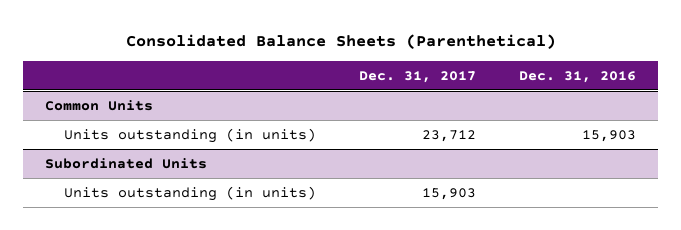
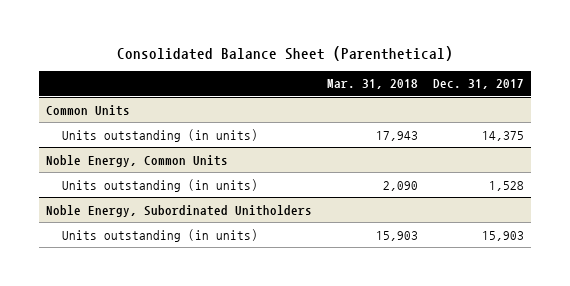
[125,34,556,50] Consolidated Balance Sheets (Parenthetical) -> [117,46,454,62] Consolidated Balance Sheet (Parenthetical)
[519,70,637,83] Dec. 31, 2016 -> none
none -> [327,79,419,90] Mar. 31, 2018
[44,157,207,169] Subordinated Units -> none
[422,129,477,142] 23,712 -> [481,130,524,141] 14,375
none -> [46,154,229,167] Noble Energy, Common Units
none -> [62,178,259,192] Units outstanding (in units)
none -> [46,204,313,217] Noble Energy, Subordinated Unitholders

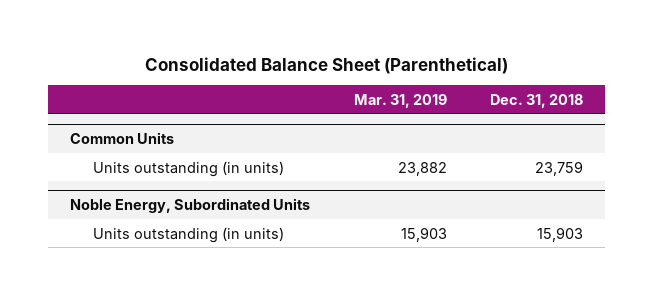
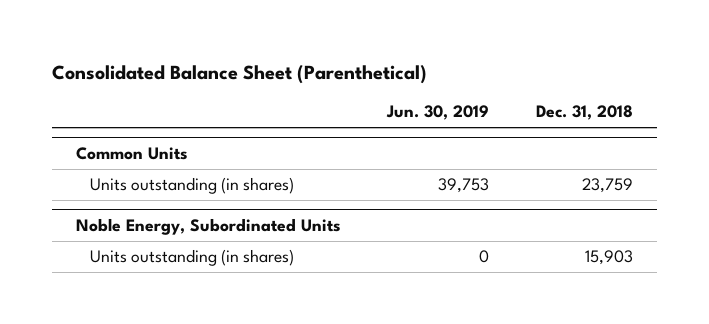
[353,93,447,108] Mar. 31, 2019 -> none
none -> [386,105,490,121] Jun. 30, 2019
[92,160,284,177] Units outstanding (in units) -> [90,177,295,195] Units outstanding (in shares)
[92,226,284,243] Units outstanding (in units) -> [90,249,295,267] Units outstanding (in shares)

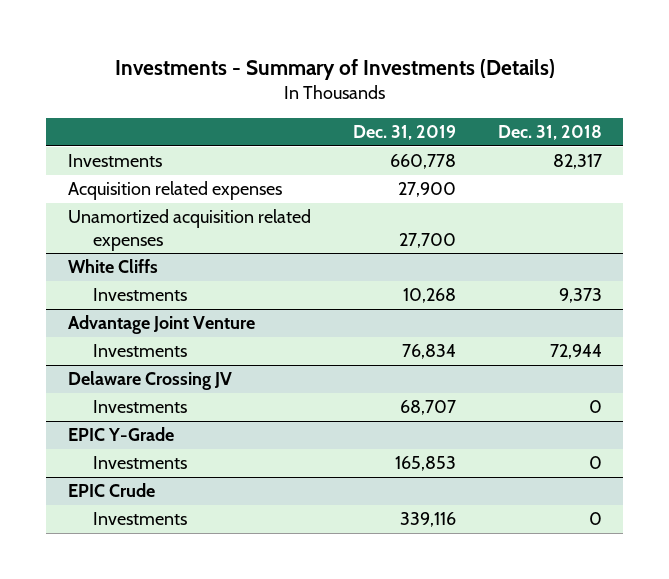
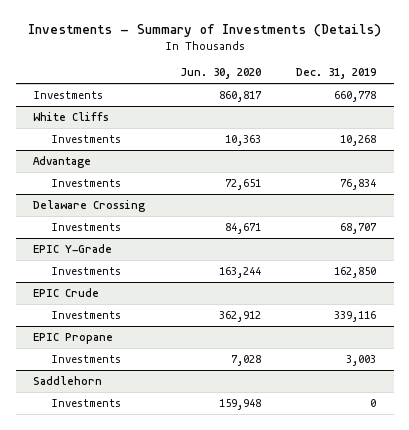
[497,125,602,141] Dec. 31, 2018 -> none
none -> [180,68,262,80] Jun. 30, 2020
[67,181,282,201] Acquisition related expenses -> none
[67,209,311,251] Unamortized acquisition related expenses -> none
[67,315,255,335] Advantage Joint Venture -> [33,155,92,168] Advantage
[67,371,232,391] Delaware Crossing JV -> [33,199,146,212] Delaware Crossing
[394,456,456,472] 165,853 -> [334,266,377,278] 162,850
none -> [33,332,114,344] EPIC Propane
none -> [51,354,122,363] Investments
none -> [33,375,103,385] Saddlehorn
none -> [51,398,122,407] Investments

